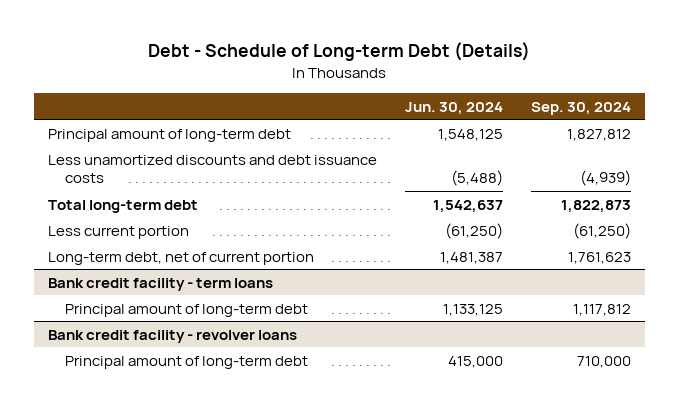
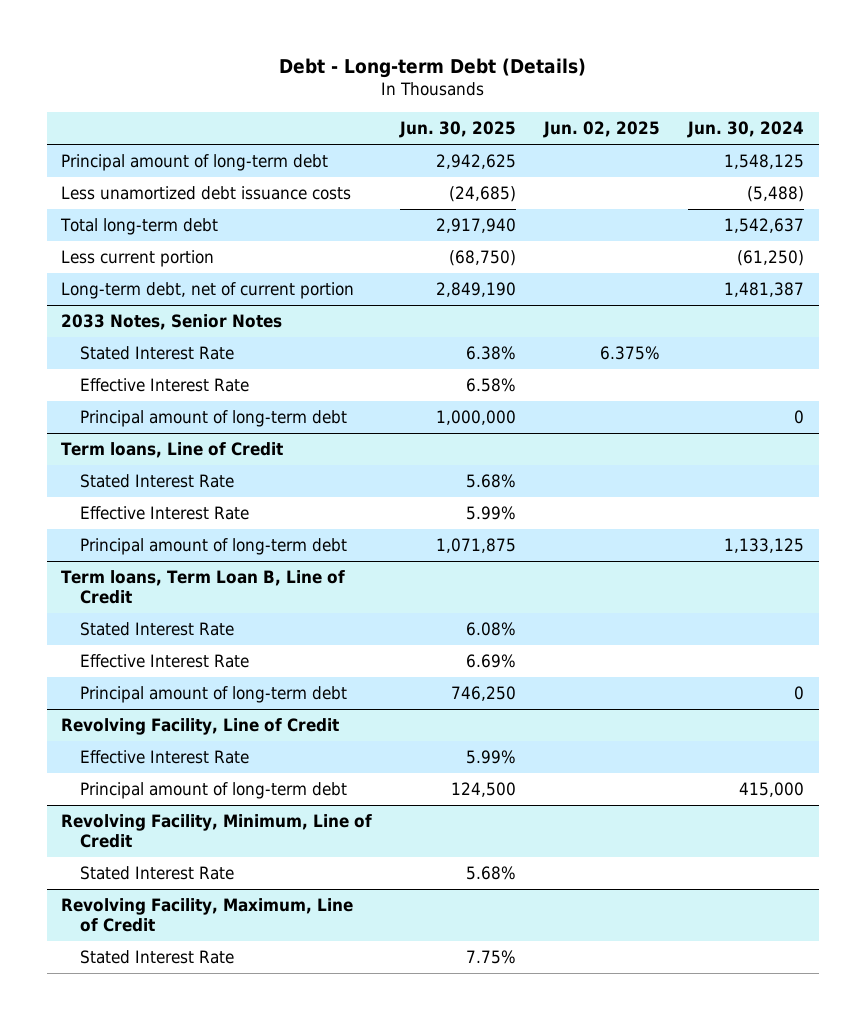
[148,42,531,62] Debt - Schedule of Long-term Debt (Details) -> [278,57,586,78] Debt - Long-term Debt (Details)
[530,101,631,115] Sep. 30, 2024 -> none
none -> [399,121,517,139] Jun. 30, 2025
none -> [543,121,661,139] Jun. 02, 2025
[47,154,377,184] Less unamortized discounts and debt issuance costs -> [61,186,352,201] Less unamortized debt issuance costs
none -> [61,314,283,331] 2033 Notes, Senior Notes
none -> [79,346,234,361] Stated Interest Rate
none -> [79,378,249,393] Effective Interest Rate
none -> [79,410,347,428] Principal amount of long-term debt
[47,277,273,291] Bank credit facility - term loans -> [61,442,284,459] Term loans, Line of Credit
none -> [79,474,234,489] Stated Interest Rate
none -> [79,506,249,521] Effective Interest Rate
none -> [61,570,346,605] Term loans, Term Loan B, Line of Credit
none -> [79,622,234,637] Stated Interest Rate
none -> [79,654,249,669] Effective Interest Rate
none -> [79,686,347,704] Principal amount of long-term debt
[47,329,297,343] Bank credit facility - revolver loans -> [61,718,340,736] Revolving Facility, Line of Credit
none -> [79,750,249,765] Effective Interest Rate
none -> [61,814,373,849] Revolving Facility, Minimum, Line of Credit
none -> [79,866,234,881] Stated Interest Rate
none -> [61,898,354,933] Revolving Facility, Maximum, Line of Credit
none -> [79,950,234,965] Stated Interest Rate

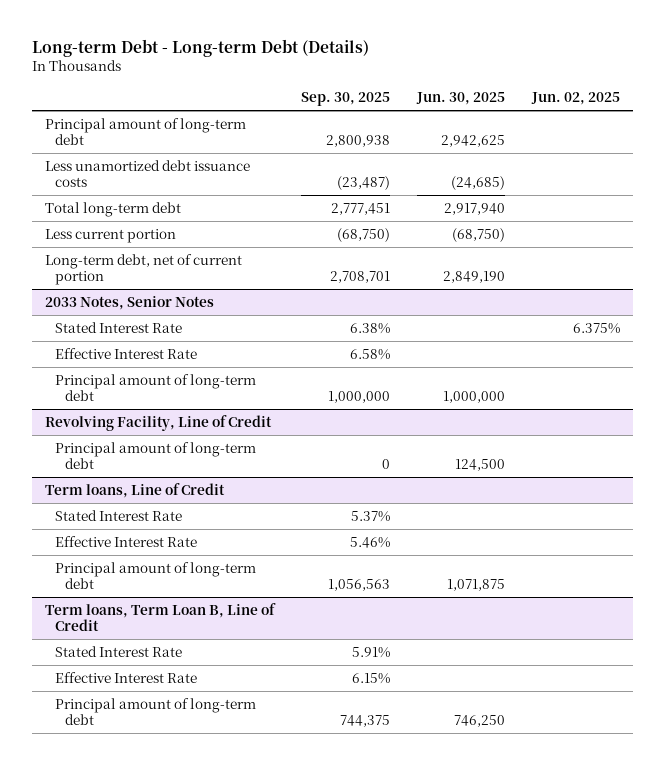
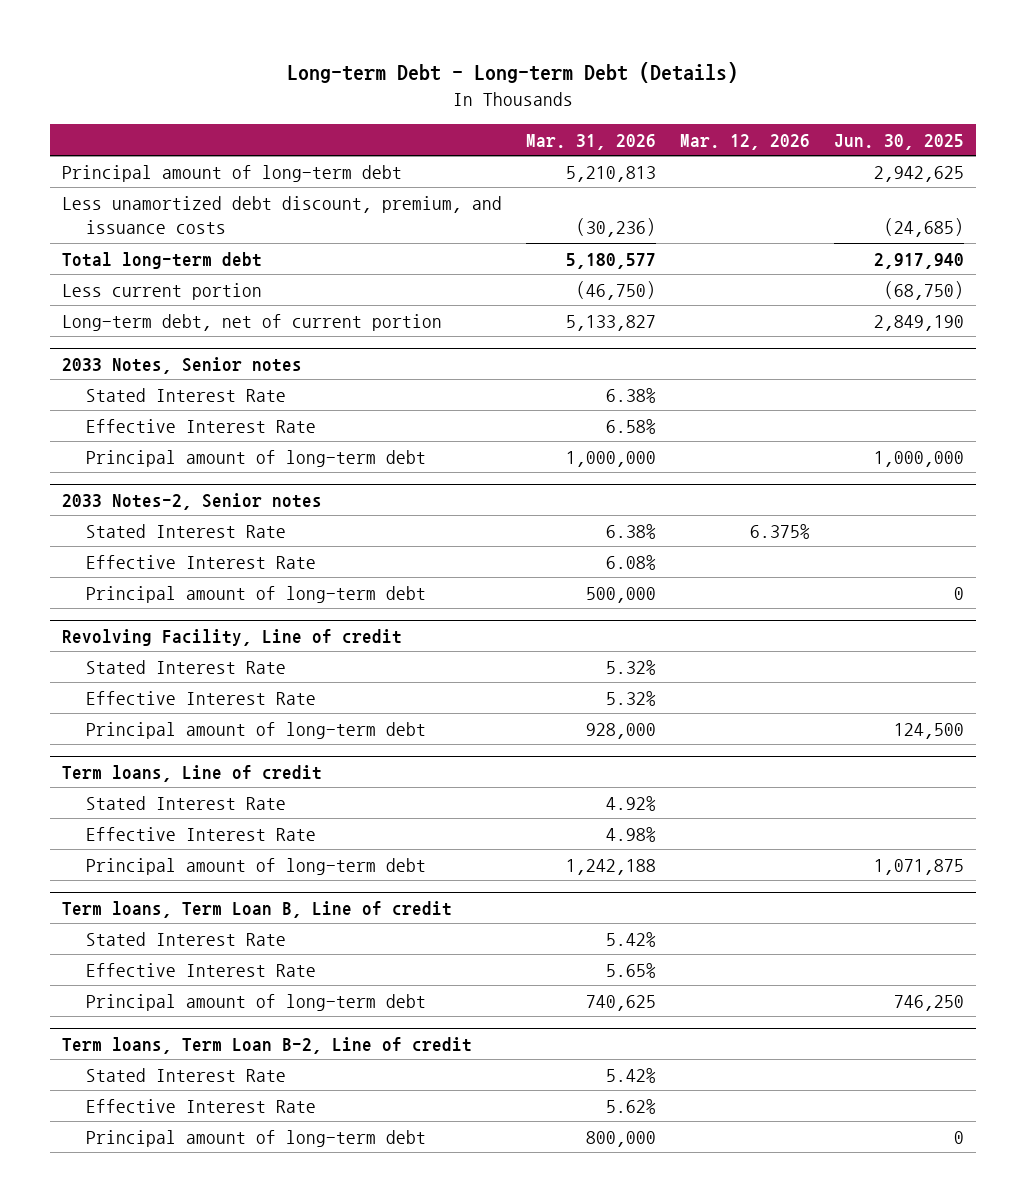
[301,92,391,107] Sep. 30, 2025 -> none
[530,92,620,106] Jun. 02, 2025 -> none
none -> [525,134,656,151] Mar. 31, 2026
none -> [680,134,811,151] Mar. 12, 2026
[45,159,251,188] Less unamortized debt issuance costs -> [61,195,502,235] Less unamortized debt discount, premium, and issuance costs
[45,295,215,310] 2033 Notes, Senior Notes -> [61,356,302,374] 2033 Notes, Senior notes
none -> [61,492,322,510] 2033 Notes-2, Senior notes
none -> [85,523,286,538] Stated Interest Rate
none -> [85,554,316,569] Effective Interest Rate
none -> [85,585,426,603] Principal amount of long-term debt
[45,414,273,431] Revolving Facility, Line of Credit -> [61,628,402,646] Revolving Facility, Line of credit
none -> [85,659,286,674] Stated Interest Rate
none -> [85,690,316,705] Effective Interest Rate
[45,482,226,498] Term loans, Line of Credit -> [61,764,322,782] Term loans, Line of credit
[45,602,277,632] Term loans, Term Loan B, Line of Credit -> [61,900,452,918] Term loans, Term Loan B, Line of credit
none -> [61,1036,472,1054] Term loans, Term Loan B-2, Line of credit
none -> [85,1067,286,1082] Stated Interest Rate
none -> [85,1098,316,1113] Effective Interest Rate
none -> [85,1129,426,1147] Principal amount of long-term debt

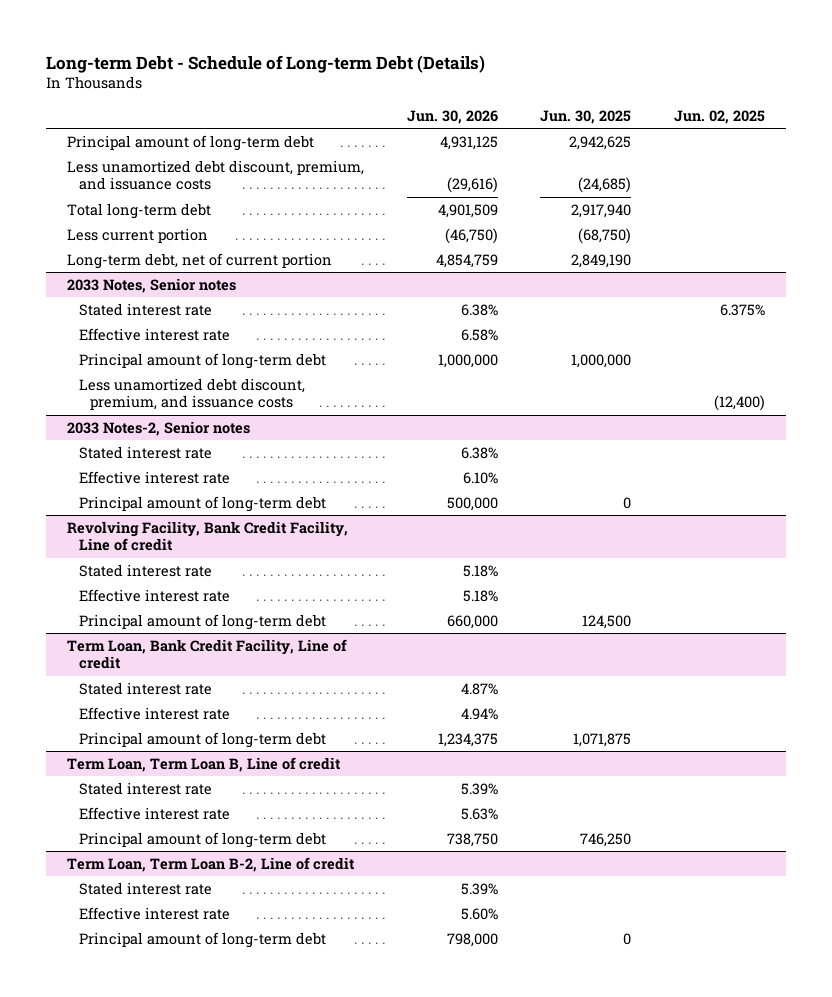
[287,62,739,84] Long-term Debt - Long-term Debt (Details) -> [45,54,485,73] Long-term Debt - Schedule of Long-term Debt (Details)
[525,134,656,151] Mar. 31, 2026 -> none
[680,134,811,151] Mar. 12, 2026 -> none
none -> [406,110,498,125] Jun. 30, 2026
none -> [674,110,766,125] Jun. 02, 2025
[85,387,286,402] Stated Interest Rate -> [78,302,212,316] Stated interest rate
[85,418,316,433] Effective Interest Rate -> [78,327,230,341] Effective interest rate
none -> [78,377,305,411] Less unamortized debt discount, premium, and issuance costs
[85,523,286,538] Stated Interest Rate -> [78,445,212,459] Stated interest rate
[85,554,316,569] Effective Interest Rate -> [78,470,230,484] Effective interest rate
[61,628,402,646] Revolving Facility, Line of credit -> [67,520,349,552] Revolving Facility, Bank Credit Facility, Line of credit
[85,659,286,674] Stated Interest Rate -> [78,563,212,577] Stated interest rate
[85,690,316,705] Effective Interest Rate -> [78,588,230,602] Effective interest rate
[61,764,322,782] Term loans, Line of credit -> [67,638,348,670] Term Loan, Bank Credit Facility, Line of credit
[85,795,286,810] Stated Interest Rate -> [78,681,212,695] Stated interest rate
[85,826,316,841] Effective Interest Rate -> [78,706,230,720] Effective interest rate
[61,900,452,918] Term loans, Term Loan B, Line of credit -> [67,756,342,772] Term Loan, Term Loan B, Line of credit
[85,931,286,946] Stated Interest Rate -> [78,781,212,795] Stated interest rate
[85,962,316,977] Effective Interest Rate -> [78,806,230,820] Effective interest rate
[61,1036,472,1054] Term loans, Term Loan B-2, Line of credit -> [67,856,356,872] Term Loan, Term Loan B-2, Line of credit
[85,1067,286,1082] Stated Interest Rate -> [78,881,212,895] Stated interest rate
[85,1098,316,1113] Effective Interest Rate -> [78,906,230,920] Effective interest rate

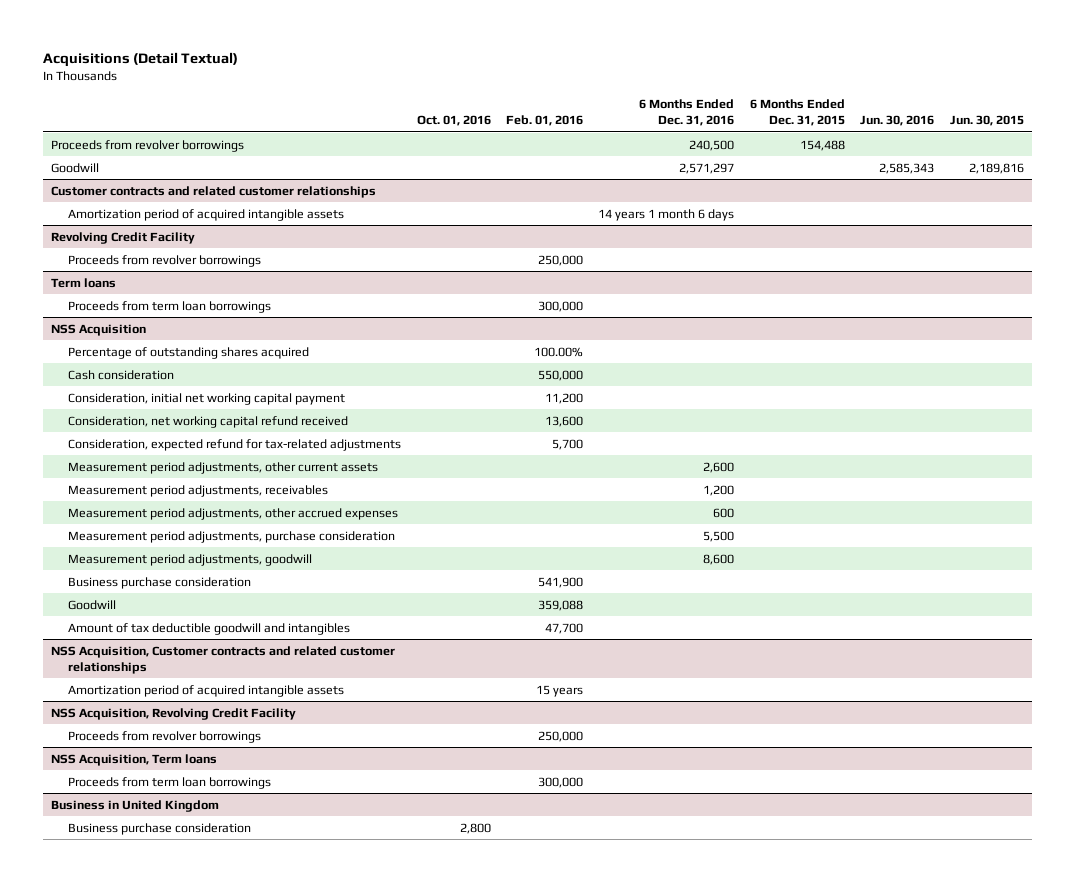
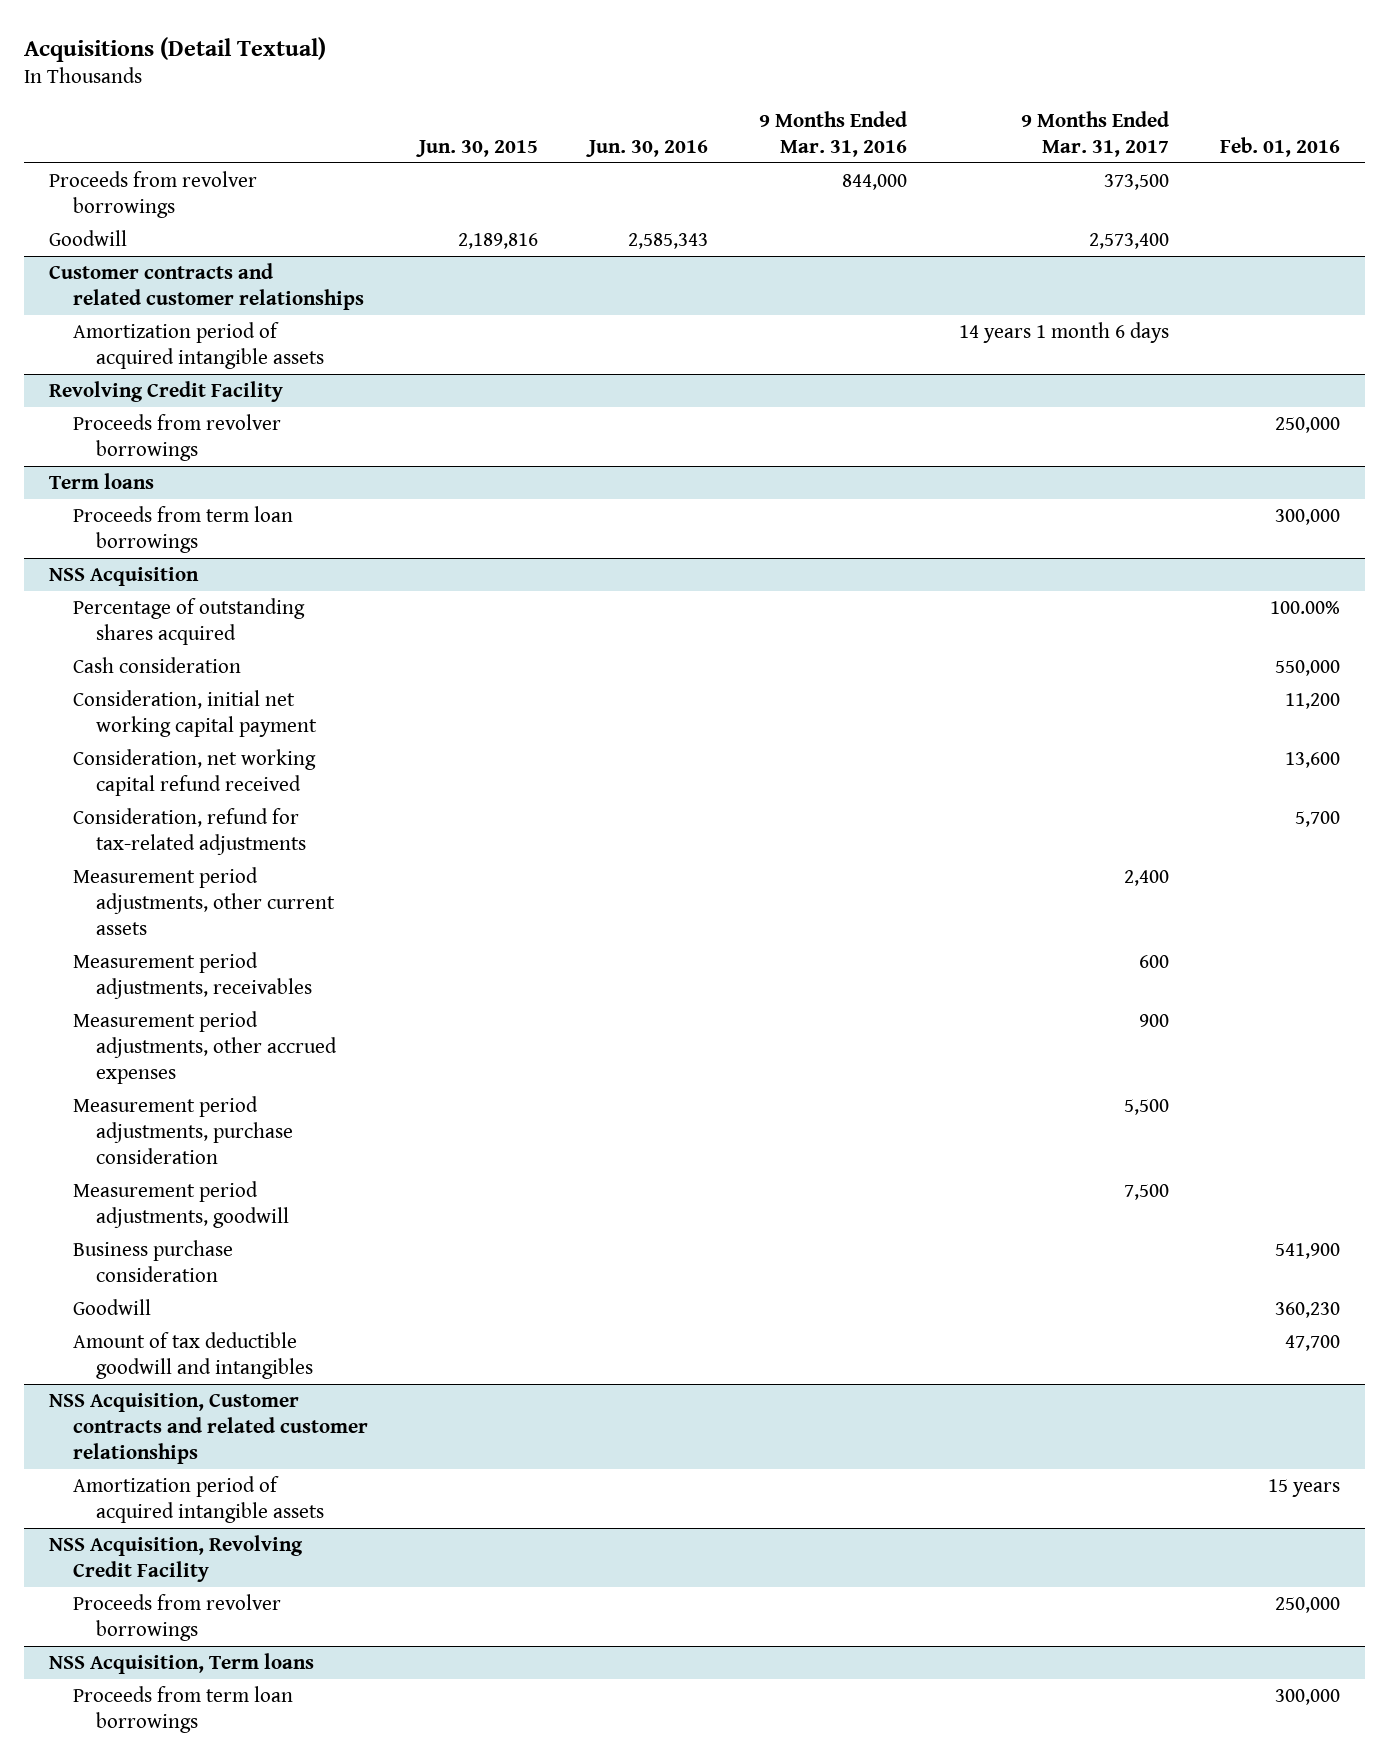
[416,115,491,127] Oct. 01, 2016 -> none
[639,99,735,127] 6 Months Ended Dec. 31, 2016 -> none
[749,99,845,127] 6 Months Ended Dec. 31, 2015 -> none
none -> [759,110,908,157] 9 Months Ended Mar. 31, 2016
none -> [1020,110,1169,157] 9 Months Ended Mar. 31, 2017
[68,438,402,451] Consideration, expected refund for tax-related adjustments -> [72,808,306,856] Consideration, refund for tax-related adjustments
[538,599,584,611] 359,088 -> [1274,1302,1340,1319] 360,230
[51,799,220,812] Business in United Kingdom -> none
[68,822,252,835] Business purchase consideration -> none

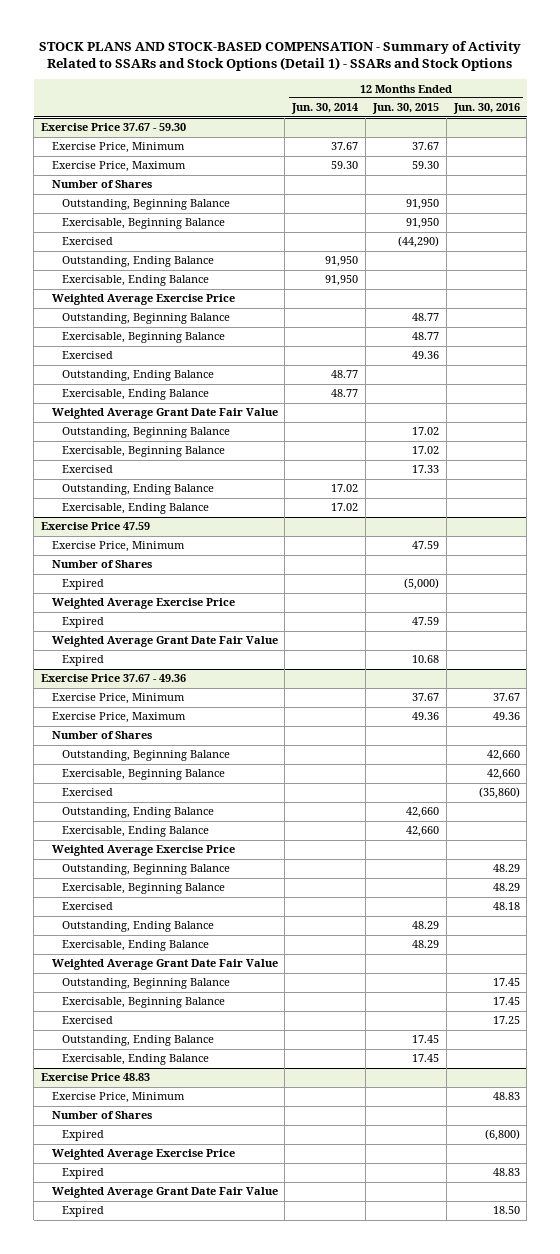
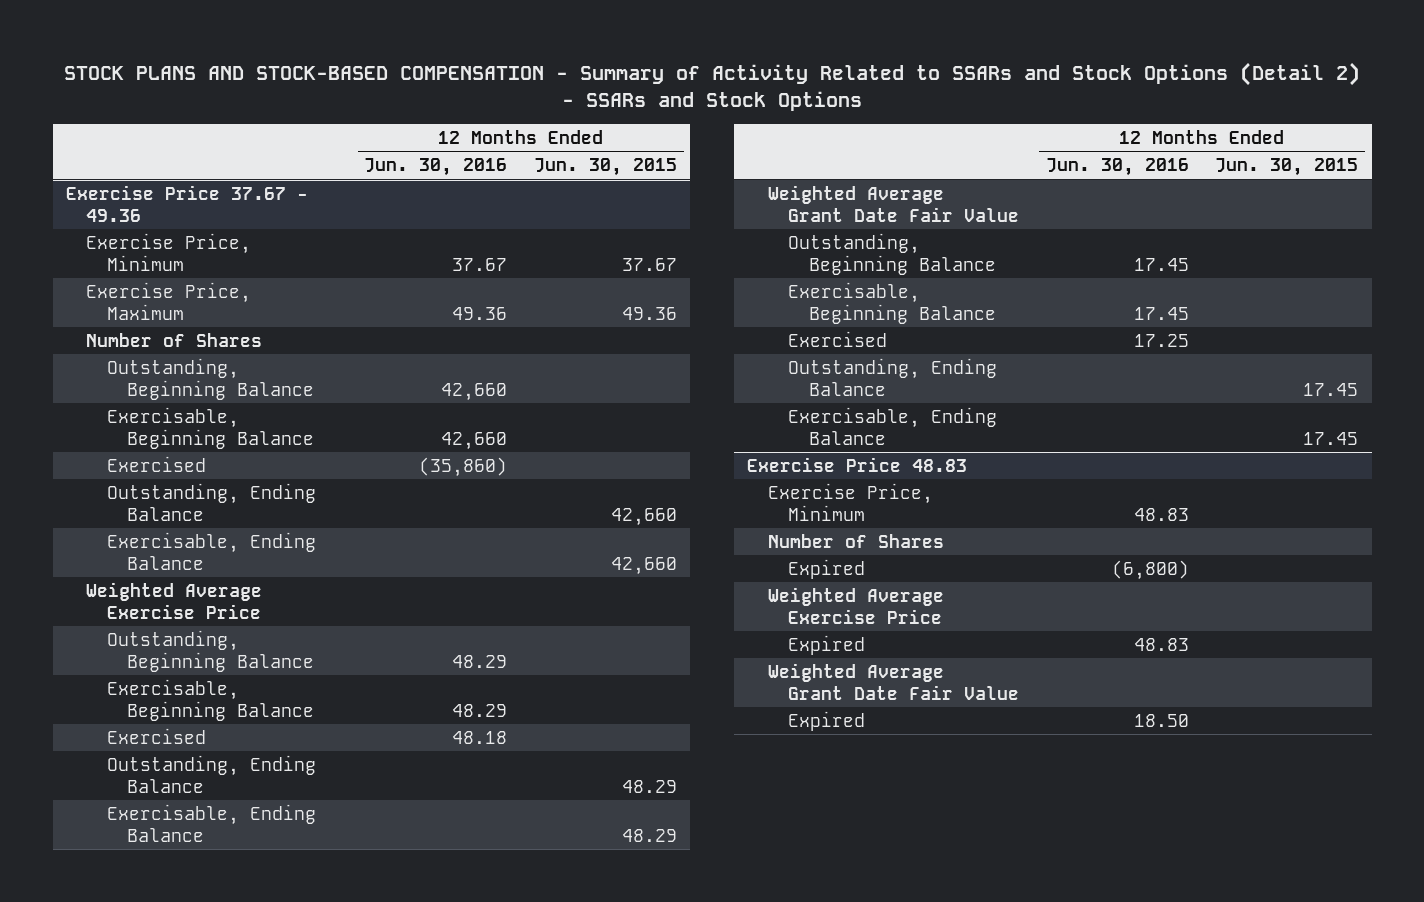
[39,40,522,72] STOCK PLANS AND STOCK-BASED COMPENSATION - Summary of Activity Related to SSARs and Stock Options (Detail 1) - SSARs and Stock Options -> [64,61,1361,111] STOCK PLANS AND STOCK-BASED COMPENSATION - Summary of Activity Related to SSARs and Stock Options (Detail 2) - SSARs and Stock Options
[291,103,359,115] Jun. 30, 2014 -> none
[40,123,186,132] Exercise Price 37.67 - 59.30 -> none
[51,142,185,154] Exercise Price, Minimum -> none
[51,161,186,173] Exercise Price, Maximum -> none
[51,180,152,189] Number of Shares -> none
[62,199,231,211] Outstanding, Beginning Balance -> none
[62,218,226,230] Exercisable, Beginning Balance -> none
[62,237,114,246] Exercised -> none
[62,256,215,268] Outstanding, Ending Balance -> none
[62,275,210,287] Exercisable, Ending Balance -> none
[51,294,235,306] Weighted Average Exercise Price -> none
[62,313,231,325] Outstanding, Beginning Balance -> none
[62,332,226,344] Exercisable, Beginning Balance -> none
[62,351,114,360] Exercised -> none
[62,370,215,382] Outstanding, Ending Balance -> none
[62,389,210,401] Exercisable, Ending Balance -> none
[51,408,278,420] Weighted Average Grant Date Fair Value -> none
[62,427,231,439] Outstanding, Beginning Balance -> none
[62,446,226,458] Exercisable, Beginning Balance -> none
[62,465,114,474] Exercised -> none
[62,484,215,496] Outstanding, Ending Balance -> none
[62,503,210,515] Exercisable, Ending Balance -> none
[40,522,150,531] Exercise Price 47.59 -> none
[51,541,185,553] Exercise Price, Minimum -> none
[51,560,152,569] Number of Shares -> none
[62,579,105,591] Expired -> none
[51,598,235,610] Weighted Average Exercise Price -> none
[62,617,105,629] Expired -> none
[51,636,278,648] Weighted Average Grant Date Fair Value -> none
[62,655,105,667] Expired -> none

